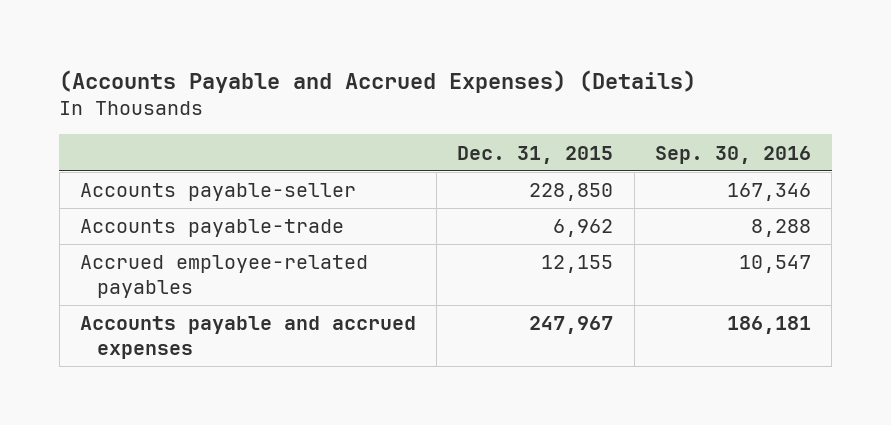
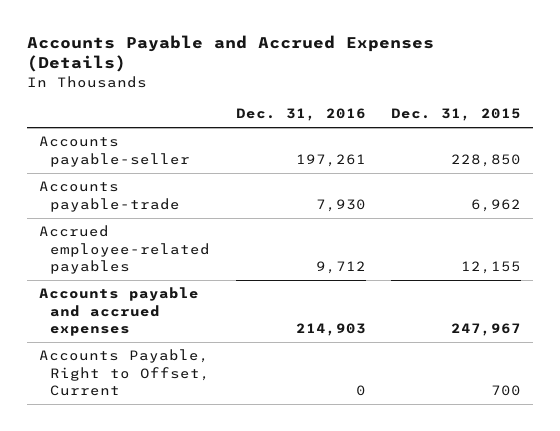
[59,70,697,94] (Accounts Payable and Accrued Expenses) (Details) -> [26,34,434,73] Accounts Payable and Accrued Expenses (Details)
[654,145,811,164] Sep. 30, 2016 -> none
none -> [235,108,366,122] Dec. 31, 2016
none -> [39,349,211,396] Accounts Payable, Right to Offset, Current

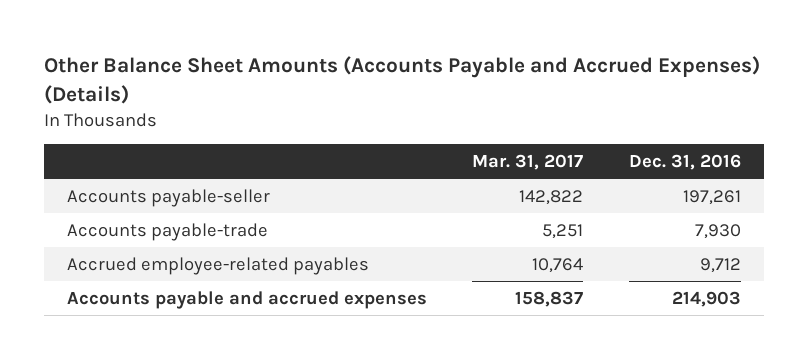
[26,34,434,73] Accounts Payable and Accrued Expenses (Details) -> [43,56,760,104] Other Balance Sheet Amounts (Accounts Payable and Accrued Expenses) (Details)
[390,108,521,122] Dec. 31, 2015 -> none
none -> [472,154,584,171] Mar. 31, 2017
[39,349,211,396] Accounts Payable, Right to Offset, Current -> none

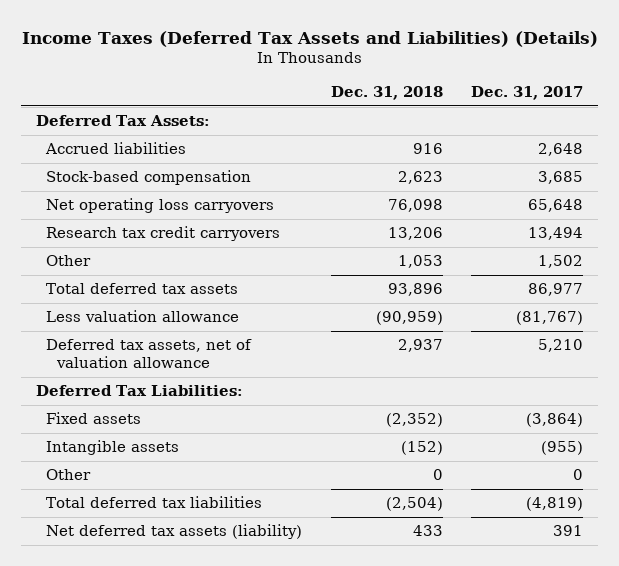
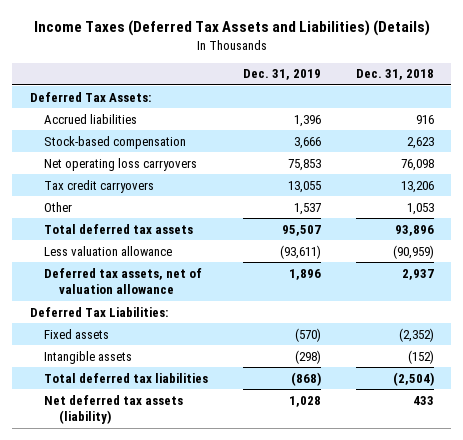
[471,86,584,101] Dec. 31, 2017 -> none
none -> [242,69,321,81] Dec. 31, 2019
[46,226,281,242] Research tax credit carryovers -> [44,179,155,193] Tax credit carryovers
[46,469,92,481] Other -> none

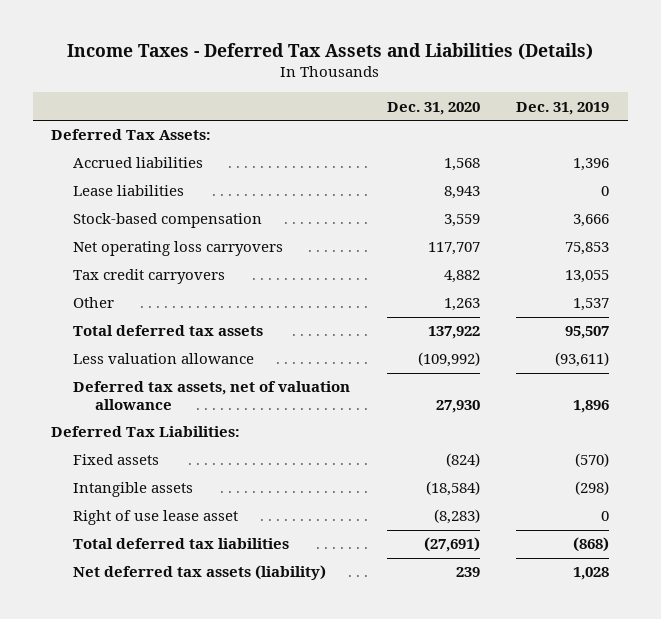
[33,20,430,37] Income Taxes (Deferred Tax Assets and Liabilities) (Details) -> [67,42,594,60] Income Taxes - Deferred Tax Assets and Liabilities (Details)
[355,69,434,81] Dec. 31, 2018 -> none
none -> [386,101,480,115] Dec. 31, 2020
none -> [73,185,185,197] Lease liabilities
none -> [73,510,239,526] Right of use lease asset

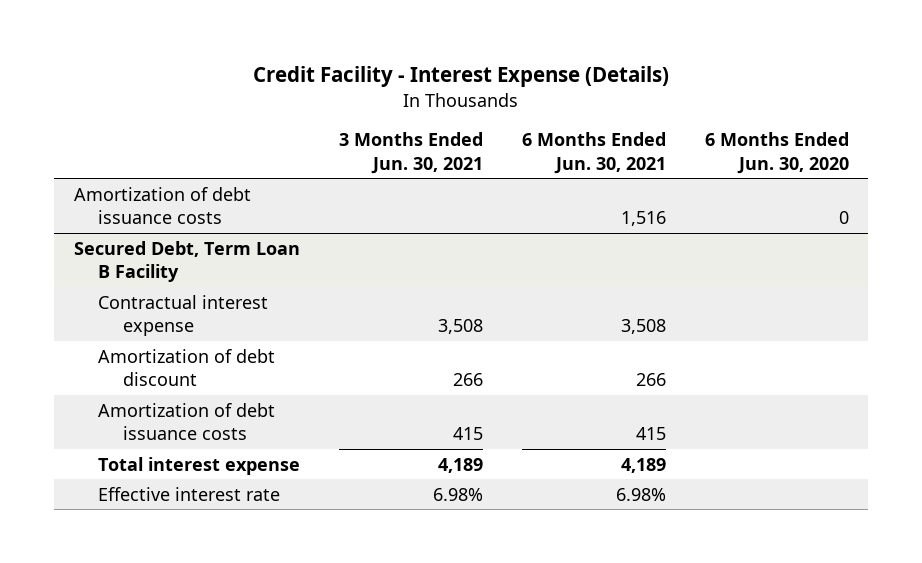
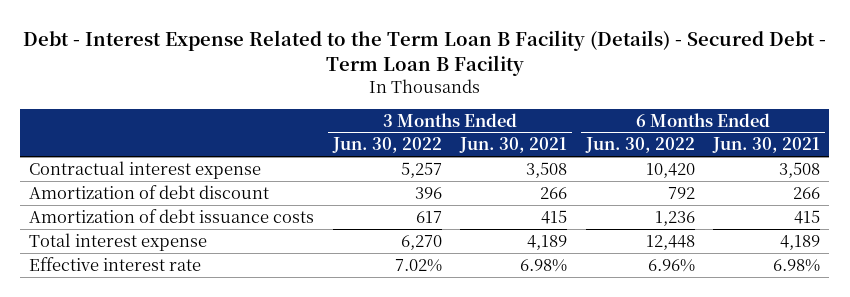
[253,66,670,88] Credit Facility - Interest Expense (Details) -> [22,29,826,76] Debt - Interest Expense Related to the Term Loan B Facility (Details) - Secured Debt - Term Loan B Facility
[704,132,849,174] 6 Months Ended Jun. 30, 2020 -> none
none -> [331,137,442,154] Jun. 30, 2022
none -> [584,137,695,154] Jun. 30, 2022
[73,186,251,225] Amortization of debt issuance costs -> none
[73,240,300,283] Secured Debt, Term Loan B Facility -> none

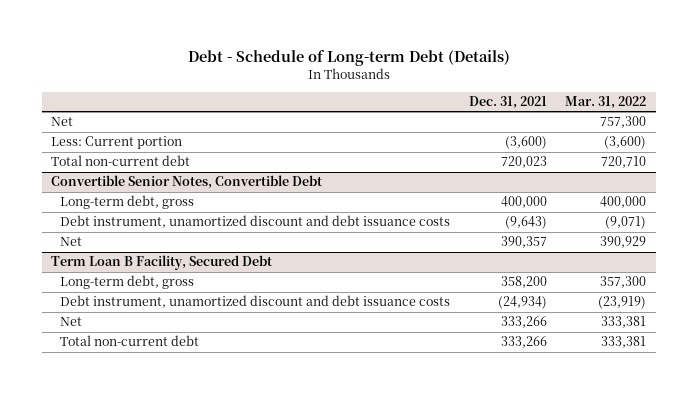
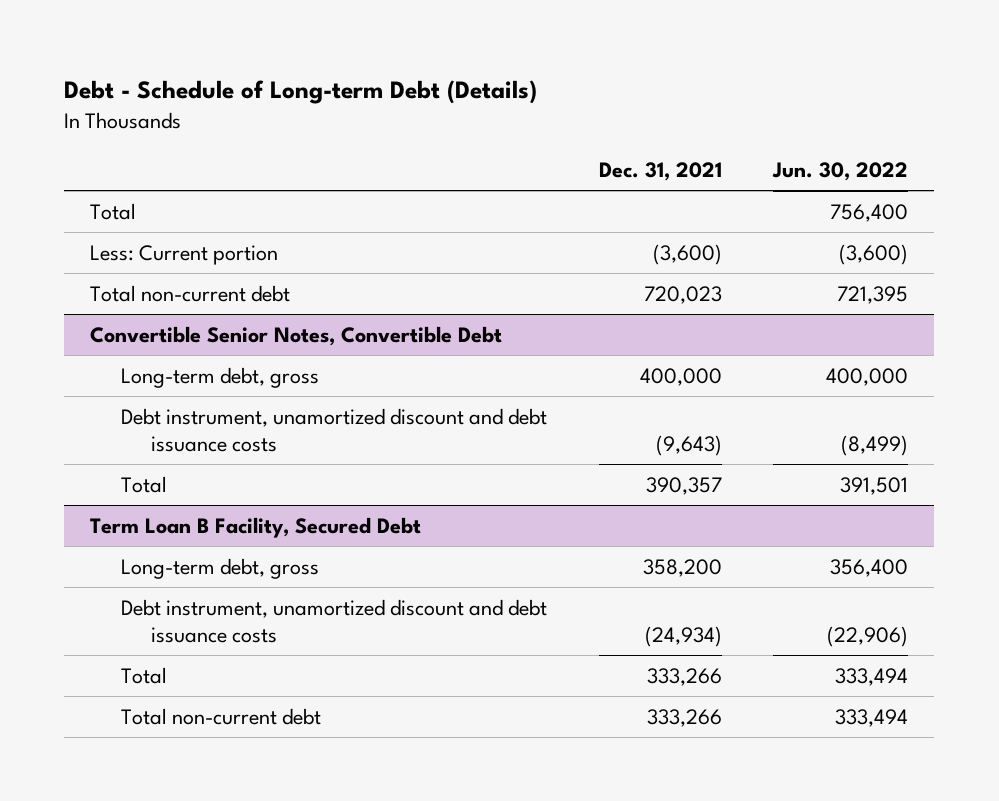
[565,96,647,110] Mar. 31, 2022 -> none
none -> [772,162,909,182] Jun. 30, 2022
[51,117,74,127] Net -> [90,202,137,220] Total
[60,237,83,247] Net -> [120,475,167,493] Total
[60,317,83,327] Net -> [120,666,167,684] Total

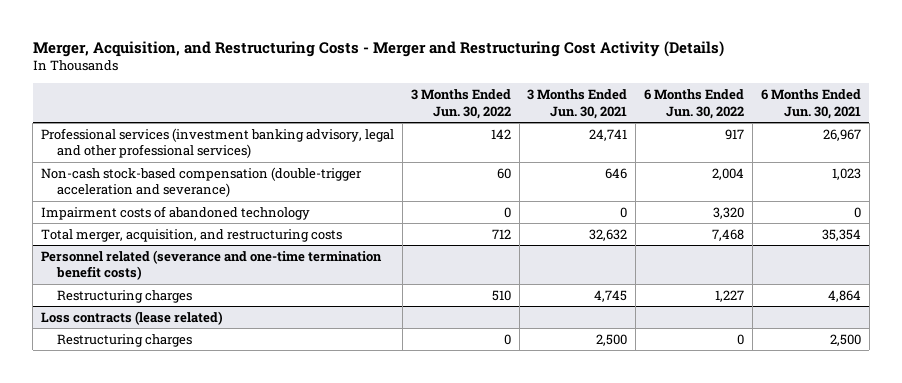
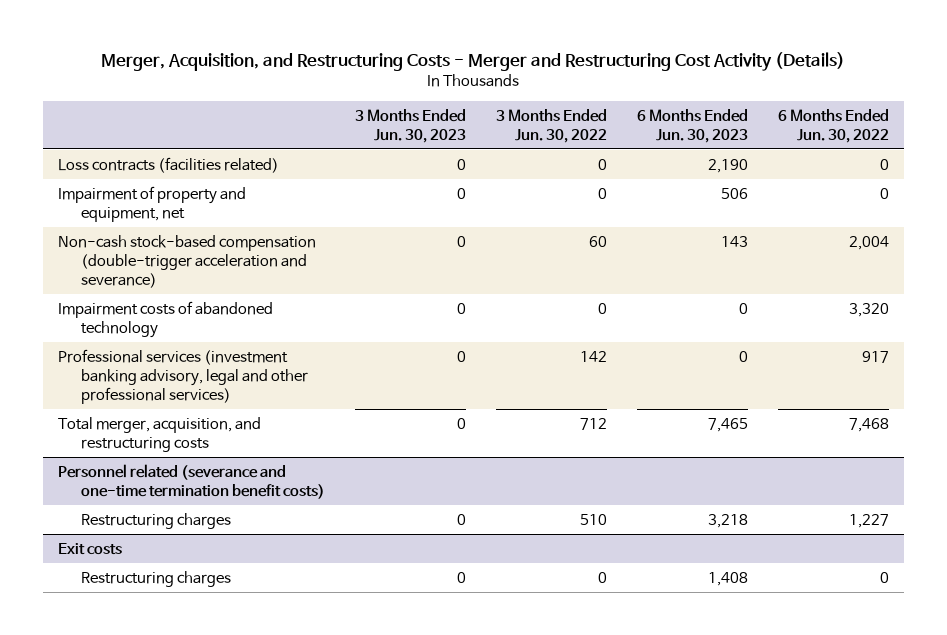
[527,89,628,119] 3 Months Ended Jun. 30, 2021 -> none
[760,89,861,119] 6 Months Ended Jun. 30, 2021 -> none
none -> [354,108,466,143] 3 Months Ended Jun. 30, 2023
none -> [637,108,749,143] 6 Months Ended Jun. 30, 2023
none -> [57,156,279,173] Loss contracts (facilities related)
none -> [57,185,246,222] Impairment of property and equipment, net
[41,127,395,159] Professional services (investment banking advisory, legal and other professional services) -> [57,348,308,405] Professional services (investment banking advisory, legal and other professional services)
[41,310,224,325] Loss contracts (lease related) -> none
none -> [57,542,122,555] Exit costs

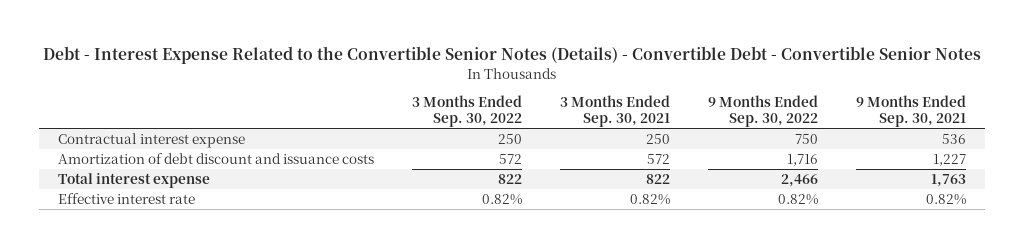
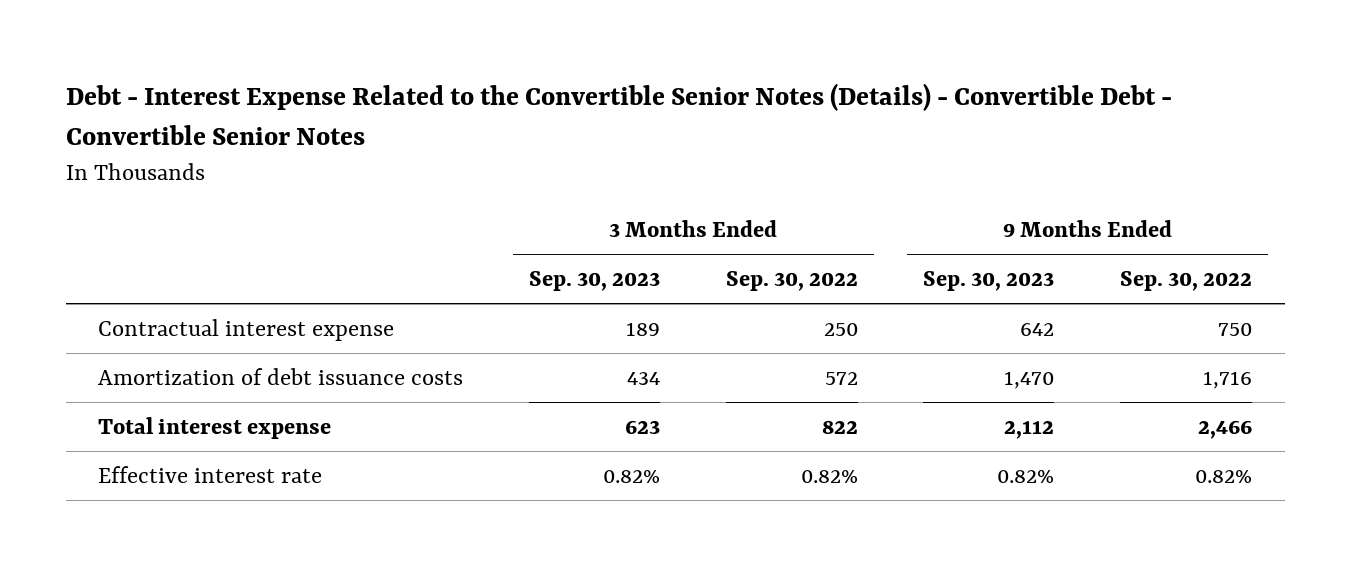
[559,94,670,128] 3 Months Ended Sep. 30, 2021 -> none
[855,94,966,128] 9 Months Ended Sep. 30, 2021 -> none
none -> [529,271,661,292] Sep. 30, 2023
none -> [923,271,1055,292] Sep. 30, 2023
[58,152,375,164] Amortization of debt discount and issuance costs -> [98,367,464,385] Amortization of debt issuance costs

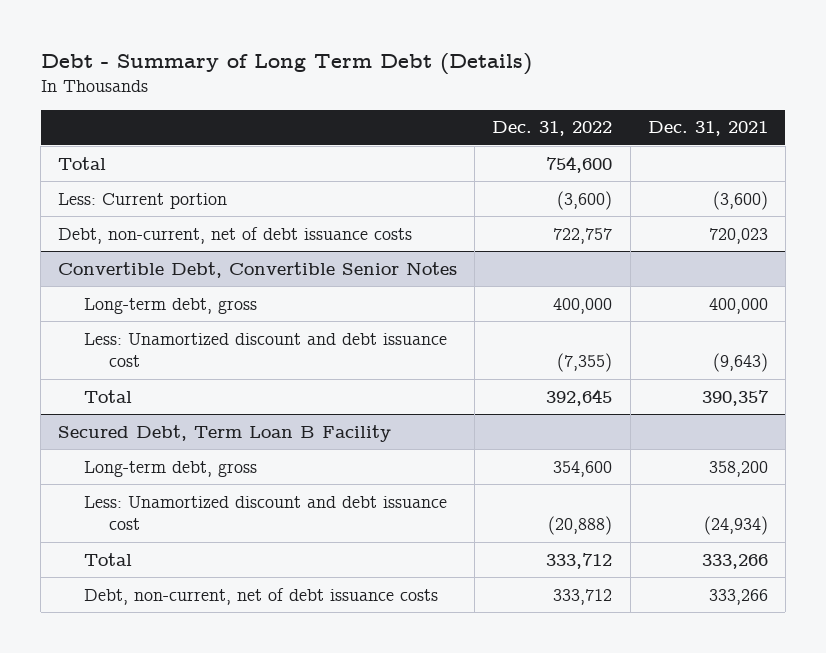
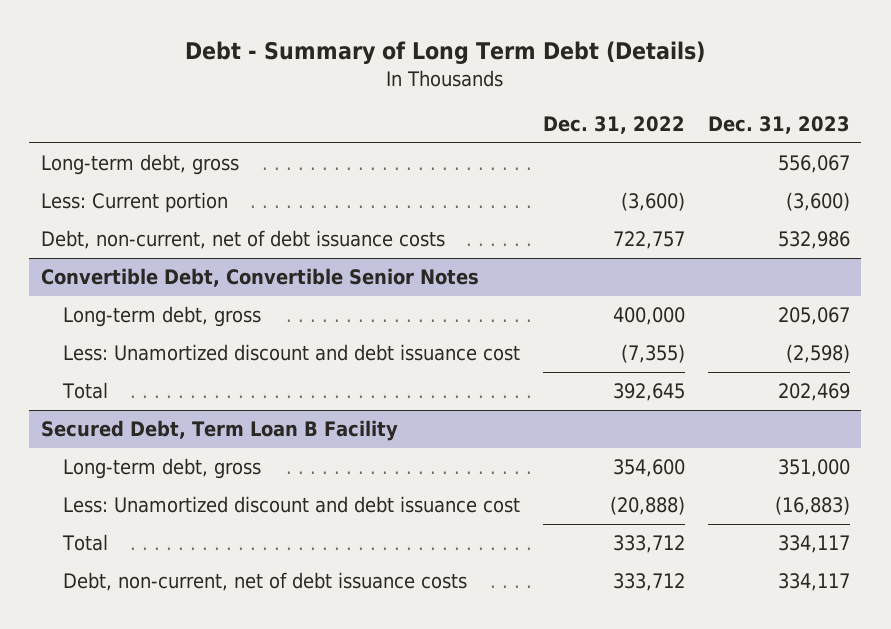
[647,121,768,137] Dec. 31, 2021 -> none
none -> [707,115,850,134] Dec. 31, 2023
[58,156,107,170] Total -> none
none -> [40,154,239,176] Long-term debt, gross

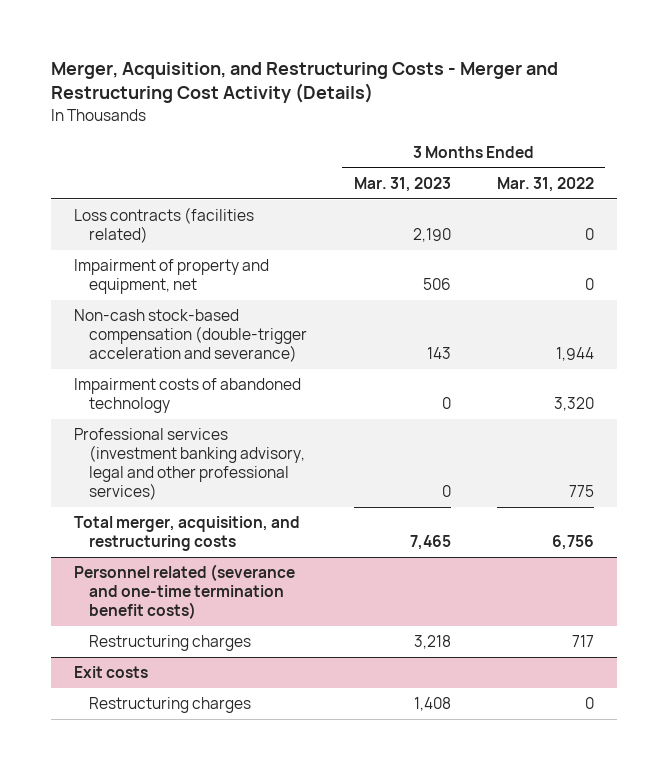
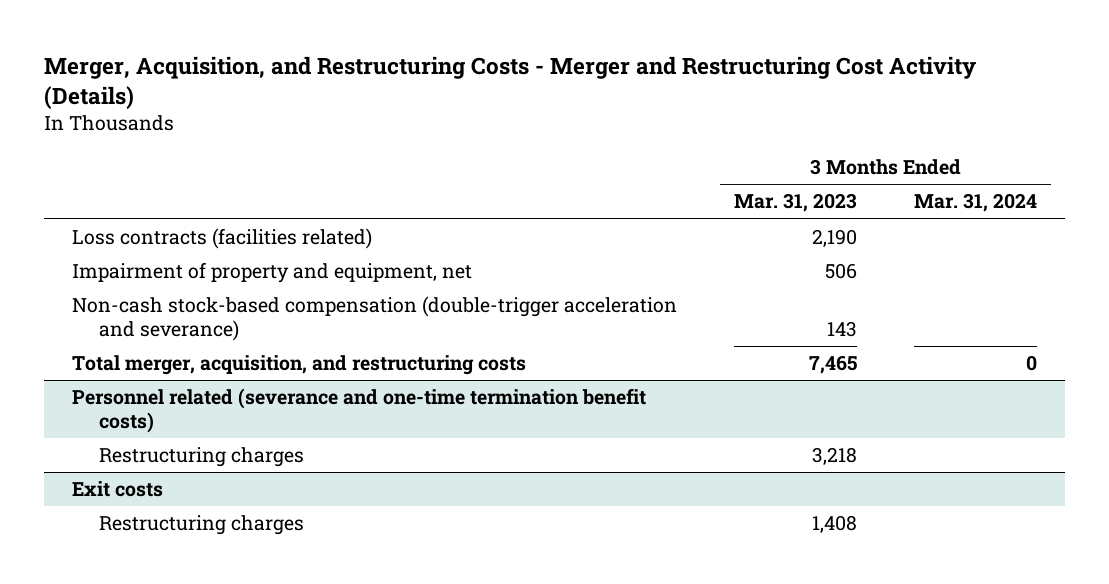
[496,176,594,192] Mar. 31, 2022 -> none
none -> [913,193,1037,213] Mar. 31, 2024
[73,378,301,414] Impairment costs of abandoned technology -> none
[73,428,306,501] Professional services (investment banking advisory, legal and other professional services) -> none

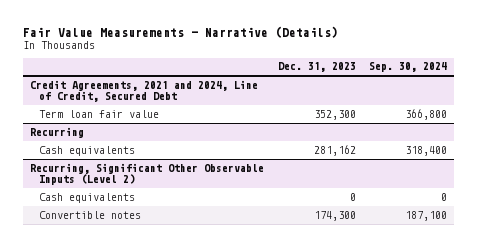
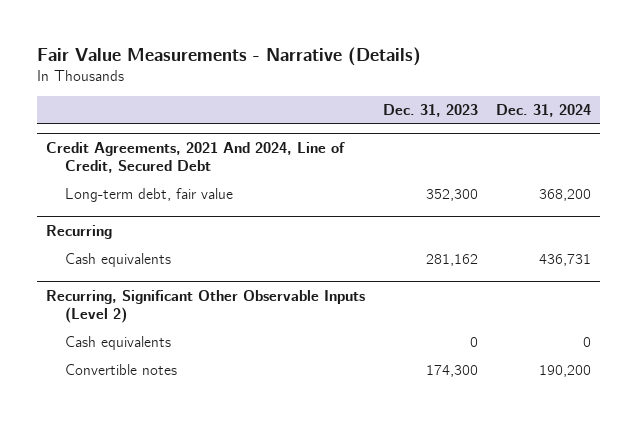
[369,62,448,73] Sep. 30, 2024 -> none
none -> [496,104,592,118] Dec. 31, 2024
[29,79,258,102] Credit Agreements, 2021 and 2024, Line of Credit, Secured Debt -> [46,142,346,174] Credit Agreements, 2021 And 2024, Line of Credit, Secured Debt
[38,109,159,118] Term loan fair value -> [64,188,233,203] Long-term debt, fair value

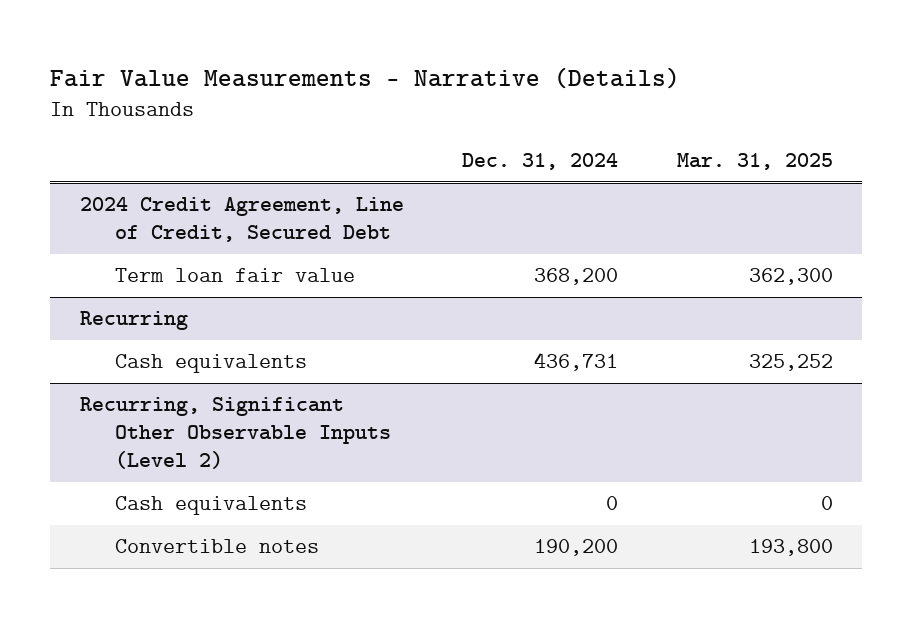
[383,104,479,118] Dec. 31, 2023 -> none
none -> [676,153,833,171] Mar. 31, 2025
[46,142,346,174] Credit Agreements, 2021 And 2024, Line of Credit, Secured Debt -> [79,197,404,243] 2024 Credit Agreement, Line of Credit, Secured Debt
[64,188,233,203] Long-term debt, fair value -> [114,268,355,283] Term loan fair value

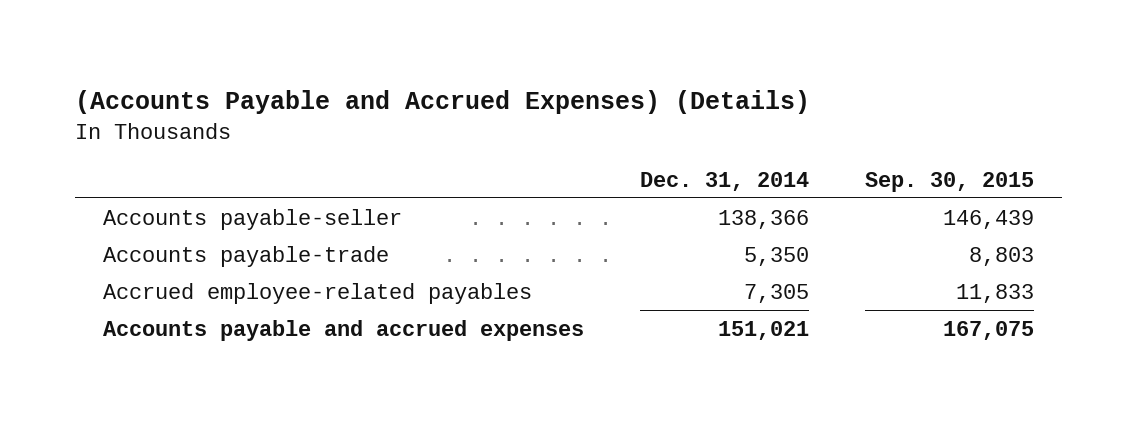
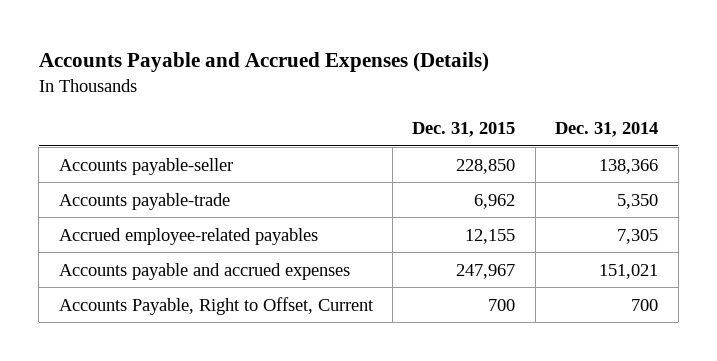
[75,90,811,115] (Accounts Payable and Accrued Expenses) (Details) -> [38,52,489,73] Accounts Payable and Accrued Expenses (Details)
[865,171,1035,192] Sep. 30, 2015 -> none
none -> [412,122,516,138] Dec. 31, 2015
none -> [58,296,374,315] Accounts Payable, Right to Offset, Current

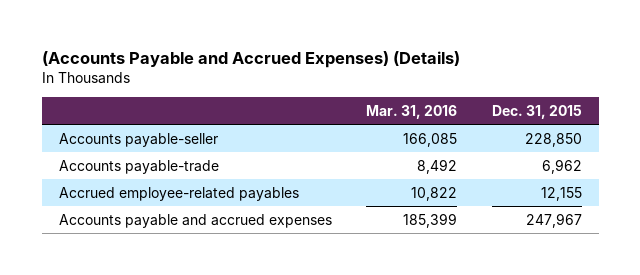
[38,52,489,73] Accounts Payable and Accrued Expenses (Details) -> [41,50,460,68] (Accounts Payable and Accrued Expenses) (Details)
[555,122,659,138] Dec. 31, 2014 -> none
none -> [366,104,458,119] Mar. 31, 2016
[58,296,374,315] Accounts Payable, Right to Offset, Current -> none

